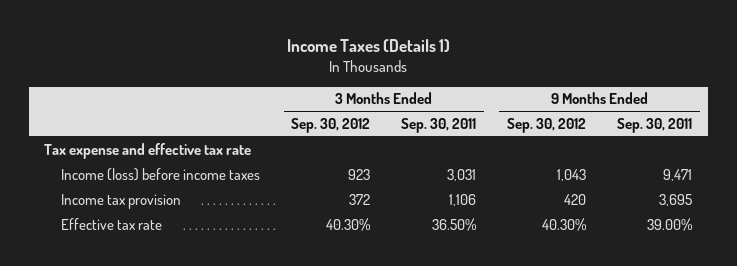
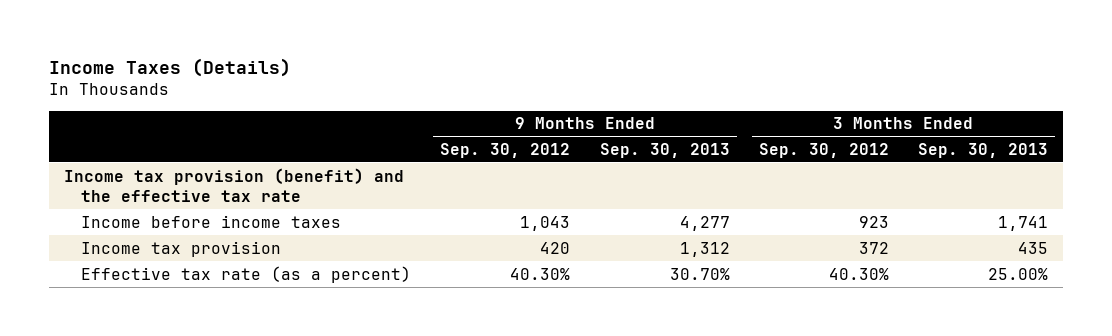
[287,38,451,52] Income Taxes (Details 1) -> [49,57,292,77] Income Taxes (Details)
[401,118,477,134] Sep. 30, 2011 -> none
[617,118,693,134] Sep. 30, 2011 -> none
none -> [599,142,730,158] Sep. 30, 2013
none -> [917,142,1048,158] Sep. 30, 2013
[44,142,252,159] Tax expense and effective tax rate -> [64,167,405,202] Income tax provision (benefit) and the effective tax rate
[61,167,261,181] Income (loss) before income taxes -> [81,214,342,228] Income before income taxes
[61,217,163,230] Effective tax rate -> [81,265,412,283] Effective tax rate (as a percent)

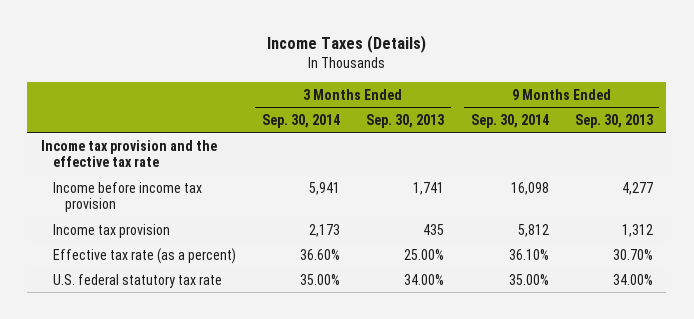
[440,142,571,158] Sep. 30, 2012 -> none
[758,142,889,158] Sep. 30, 2012 -> none
none -> [261,113,340,128] Sep. 30, 2014
none -> [470,113,549,128] Sep. 30, 2014
[64,167,405,202] Income tax provision (benefit) and the effective tax rate -> [40,139,217,168] Income tax provision and the effective tax rate
[81,214,342,228] Income before income taxes -> [52,181,202,213] Income before income tax provision
none -> [52,273,222,288] U.S. federal statutory tax rate

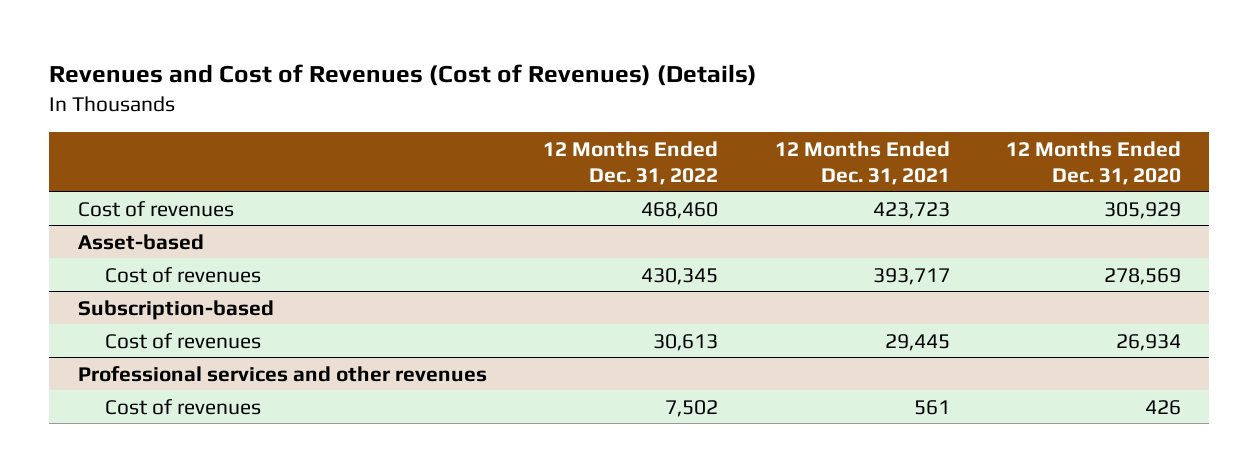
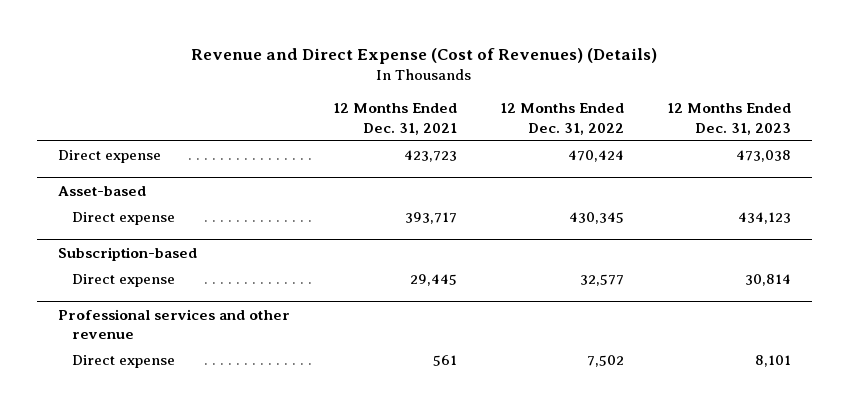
[49,64,758,87] Revenues and Cost of Revenues (Cost of Revenues) (Details) -> [191,48,658,65] Revenue and Direct Expense (Cost of Revenues) (Details)
[1005,140,1181,185] 12 Months Ended Dec. 31, 2020 -> none
none -> [666,103,791,135] 12 Months Ended Dec. 31, 2023
[77,200,234,217] Cost of revenues -> none
none -> [58,150,162,164] Direct expense
[105,266,262,283] Cost of revenues -> [71,212,175,226] Direct expense
[105,332,262,349] Cost of revenues -> none
none -> [71,274,175,288] Direct expense
[77,365,487,382] Professional services and other revenues -> [58,308,291,340] Professional services and other revenue
[105,398,262,415] Cost of revenues -> [71,355,175,369] Direct expense

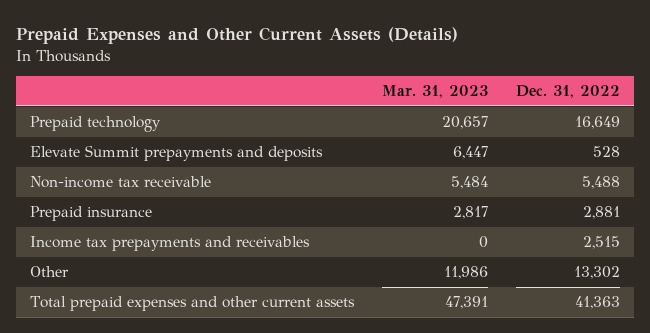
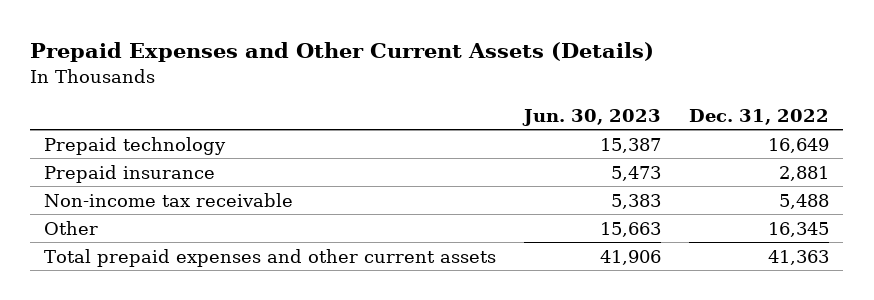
[382,85,489,99] Mar. 31, 2023 -> none
none -> [522,108,662,126] Jun. 30, 2023
[30,145,324,162] Elevate Summit prepayments and deposits -> none
[30,236,311,252] Income tax prepayments and receivables -> none
[30,176,212,189] Non-income tax receivable -> [44,192,294,207] Non-income tax receivable
[573,266,620,280] 13,302 -> [768,221,830,237] 16,345

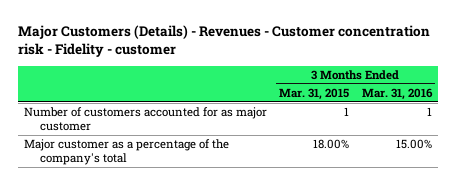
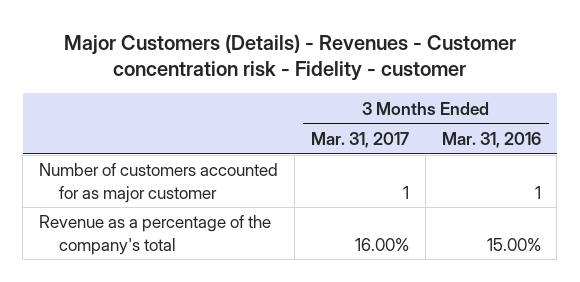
[279,87,350,100] Mar. 31, 2015 -> none
none -> [310,132,409,149] Mar. 31, 2017
[23,139,229,166] Major customer as a percentage of the company's total -> [39,215,272,255] Revenue as a percentage of the company's total

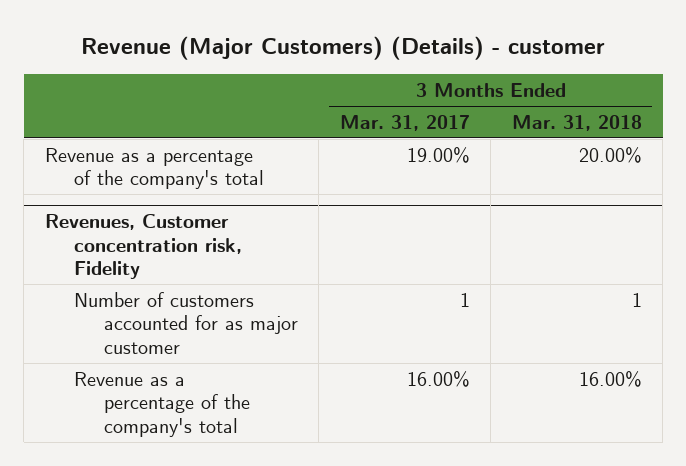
[63,33,516,82] Major Customers (Details) - Revenues - Customer concentration risk - Fidelity - customer -> [81,36,606,61] Revenue (Major Customers) (Details) - customer
[441,132,541,149] Mar. 31, 2016 -> none
none -> [511,114,642,131] Mar. 31, 2018
none -> [44,147,265,190] Revenue as a percentage of the company's total
none -> [44,214,243,280] Revenues, Customer concentration risk, Fidelity

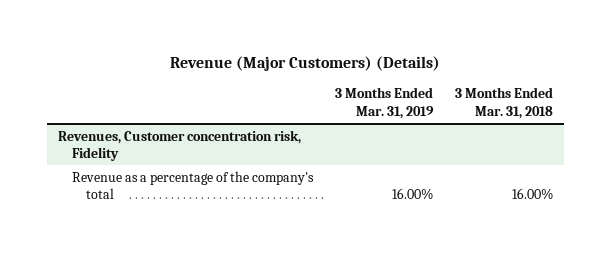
[81,36,606,61] Revenue (Major Customers) (Details) - customer -> [170,56,441,72] Revenue (Major Customers) (Details)
[339,114,470,131] Mar. 31, 2017 -> none
none -> [334,87,434,119] 3 Months Ended Mar. 31, 2019
[44,147,265,190] Revenue as a percentage of the company's total -> none
[74,291,298,354] Number of customers accounted for as major customer -> none

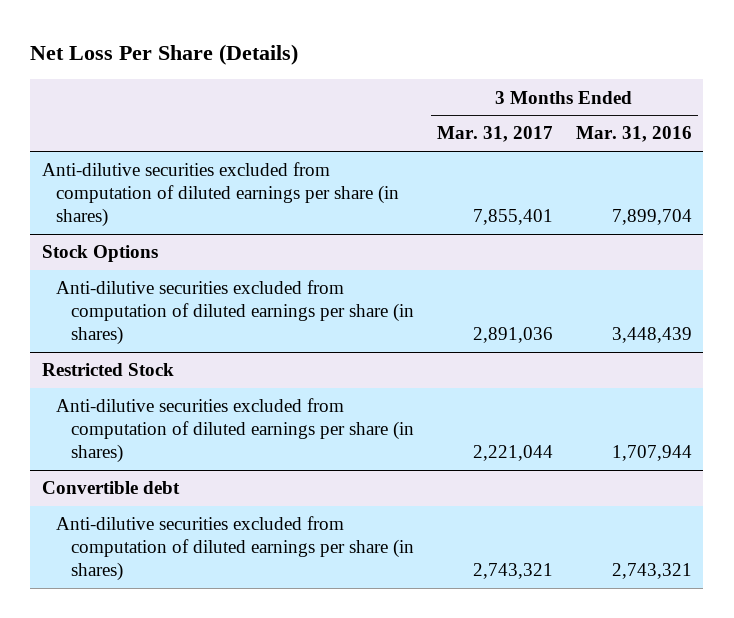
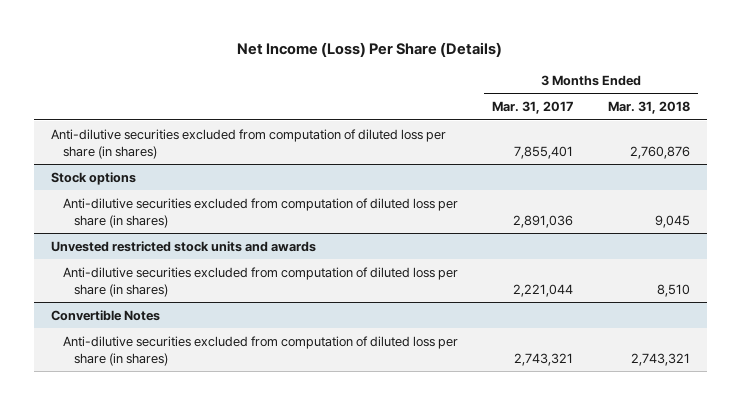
[30,44,299,66] Net Loss Per Share (Details) -> [237,42,503,58] Net Income (Loss) Per Share (Details)
[575,126,692,143] Mar. 31, 2016 -> none
none -> [607,101,690,115] Mar. 31, 2018
[41,162,400,227] Anti-dilutive securities excluded from computation of diluted earnings per share (in shares) -> [50,128,446,159] Anti-dilutive securities excluded from computation of diluted loss per share (in shares)
[41,245,158,263] Stock Options -> [50,171,136,185] Stock options
[56,280,414,345] Anti-dilutive securities excluded from computation of diluted earnings per share (in shares) -> [62,197,458,228] Anti-dilutive securities excluded from computation of diluted loss per share (in shares)
[41,363,174,377] Restricted Stock -> [50,240,316,252] Unvested restricted stock units and awards
[56,398,414,463] Anti-dilutive securities excluded from computation of diluted earnings per share (in shares) -> [62,266,458,297] Anti-dilutive securities excluded from computation of diluted loss per share (in shares)
[41,481,180,495] Convertible debt -> [50,309,160,321] Convertible Notes
[56,516,414,581] Anti-dilutive securities excluded from computation of diluted earnings per share (in shares) -> [62,335,458,366] Anti-dilutive securities excluded from computation of diluted loss per share (in shares)

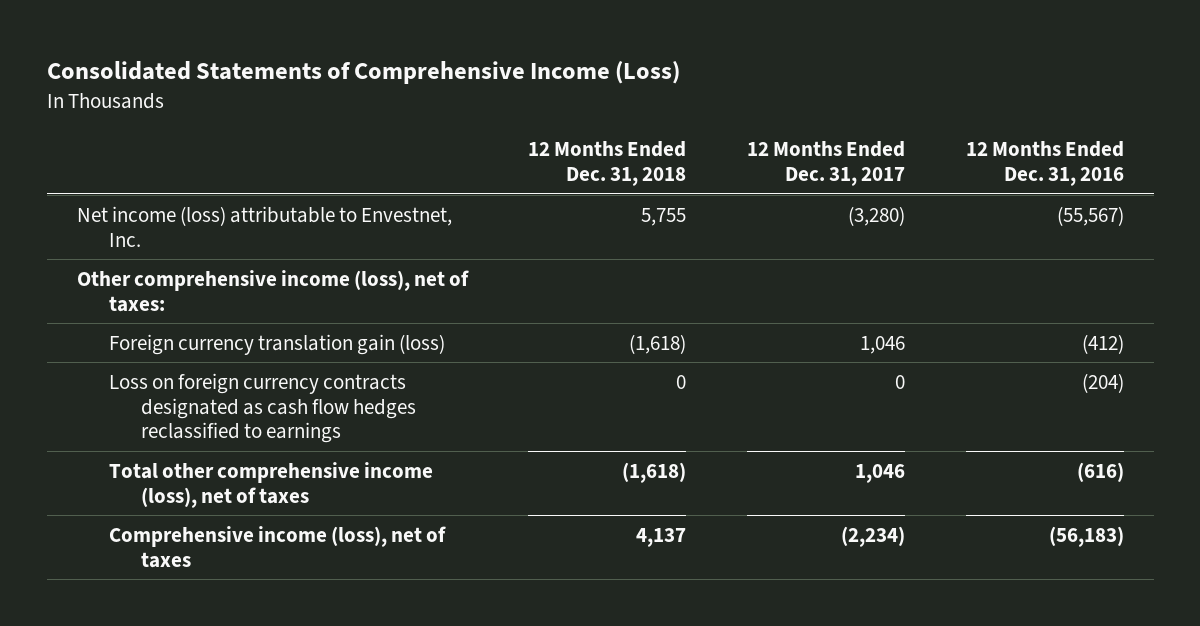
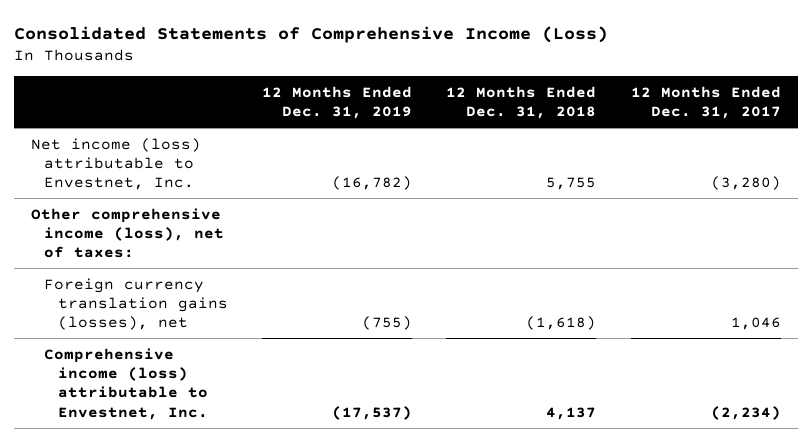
[965,141,1124,186] 12 Months Ended Dec. 31, 2016 -> none
none -> [262,85,413,120] 12 Months Ended Dec. 31, 2019
[108,372,416,444] Loss on foreign currency contracts designated as cash flow hedges reclassified to earnings -> none
[108,461,433,508] Total other comprehensive income (loss), net of taxes -> none
[108,333,445,355] Foreign currency translation gain (loss) -> [44,277,228,331] Foreign currency translation gains (losses), net
[108,525,446,568] Comprehensive income (loss), net of taxes -> [44,347,208,420] Comprehensive income (loss) attributable to Envestnet, Inc.

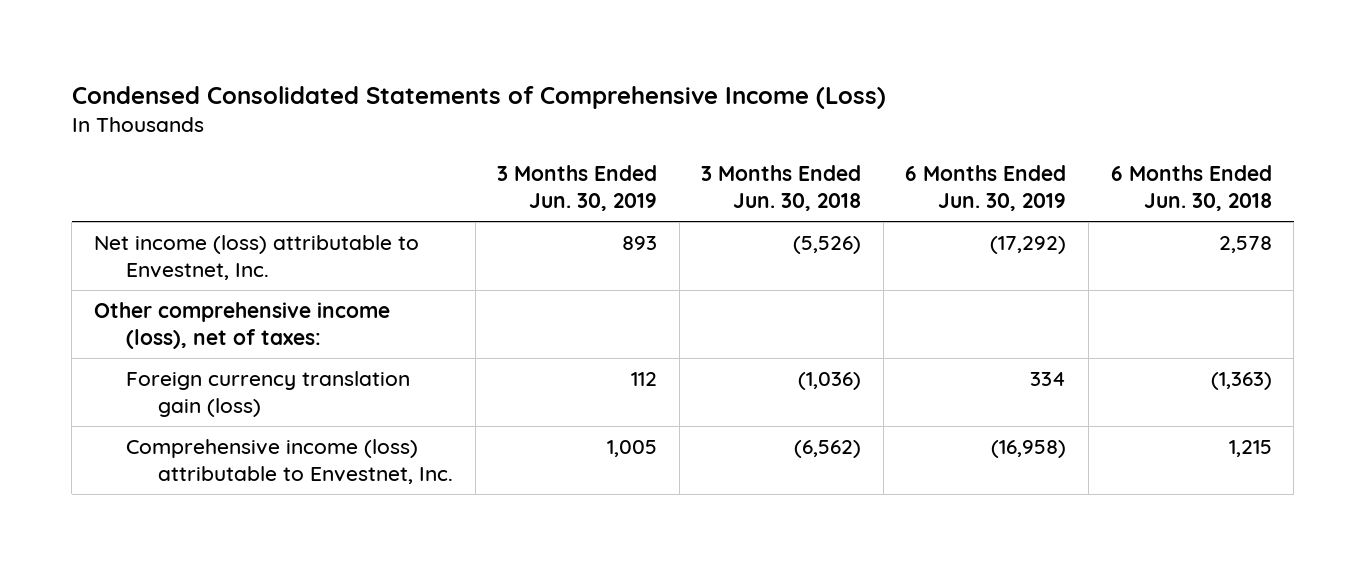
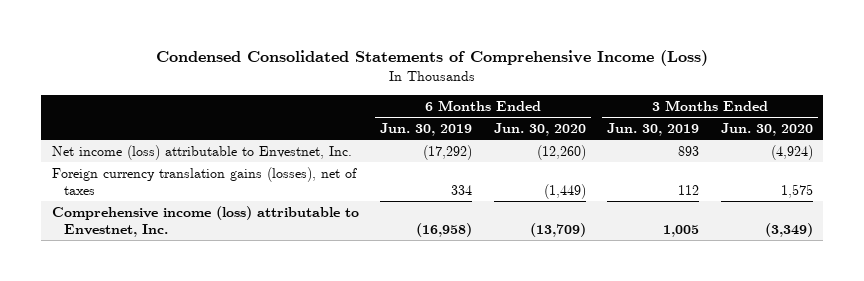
[701,165,862,211] 3 Months Ended Jun. 30, 2018 -> none
[1110,165,1272,211] 6 Months Ended Jun. 30, 2018 -> none
none -> [493,123,586,137] Jun. 30, 2020
none -> [720,123,813,137] Jun. 30, 2020
[93,302,390,349] Other comprehensive income (loss), net of taxes: -> none
[126,371,411,417] Foreign currency translation gain (loss) -> [51,166,357,196] Foreign currency translation gains (losses), net of taxes

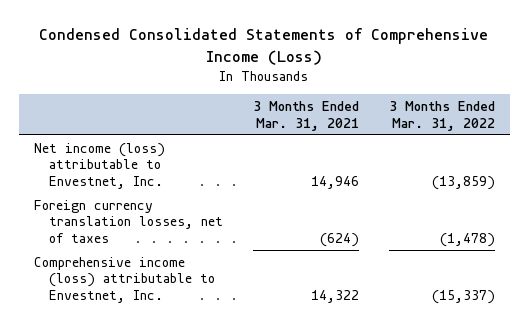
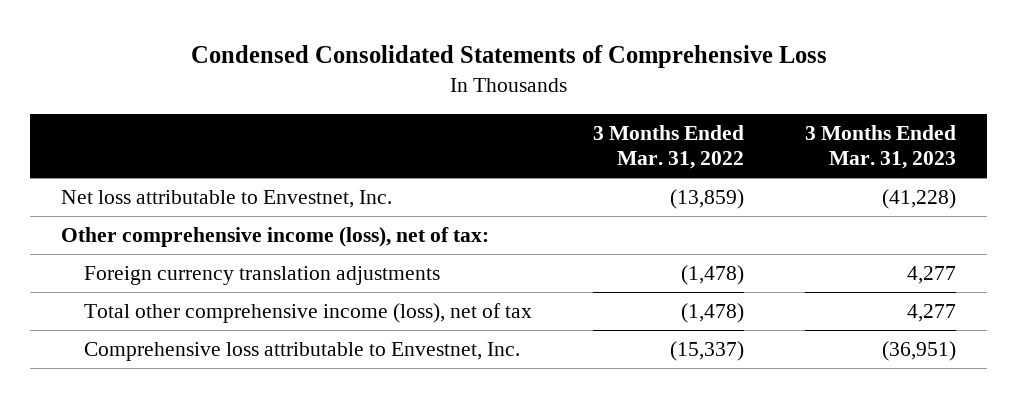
[39,28,489,65] Condensed Consolidated Statements of Comprehensive Income (Loss) -> [190,45,827,69] Condensed Consolidated Statements of Comprehensive Loss
[253,101,360,131] 3 Months Ended Mar. 31, 2021 -> none
none -> [805,124,957,169] 3 Months Ended Mar. 31, 2023
[33,142,165,189] Net income (loss) attributable to Envestnet, Inc. -> [60,190,392,209] Net loss attributable to Envestnet, Inc.
none -> [60,227,489,248] Other comprehensive income (loss), net of tax:
[33,199,224,243] Foreign currency translation losses, net of taxes -> [83,266,440,286] Foreign currency translation adjustments
none -> [83,303,532,324] Total other comprehensive income (loss), net of tax
[33,256,216,303] Comprehensive income (loss) attributable to Envestnet, Inc. -> [83,342,520,362] Comprehensive loss attributable to Envestnet, Inc.

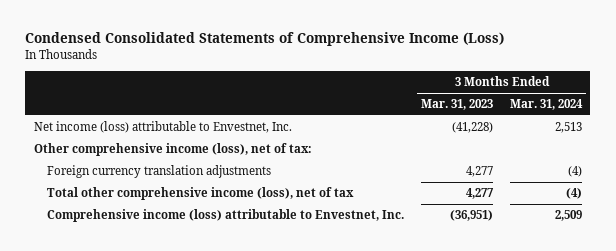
[190,45,827,69] Condensed Consolidated Statements of Comprehensive Loss -> [25,32,505,47] Condensed Consolidated Statements of Comprehensive Income (Loss)
[592,124,744,169] 3 Months Ended Mar. 31, 2022 -> none
none -> [510,99,584,111] Mar. 31, 2024
[60,190,392,209] Net loss attributable to Envestnet, Inc. -> [33,121,292,134] Net income (loss) attributable to Envestnet, Inc.
[83,342,520,362] Comprehensive loss attributable to Envestnet, Inc. -> [47,209,405,223] Comprehensive income (loss) attributable to Envestnet, Inc.

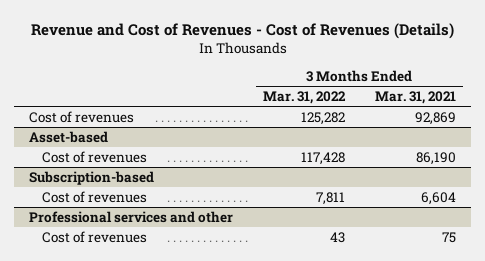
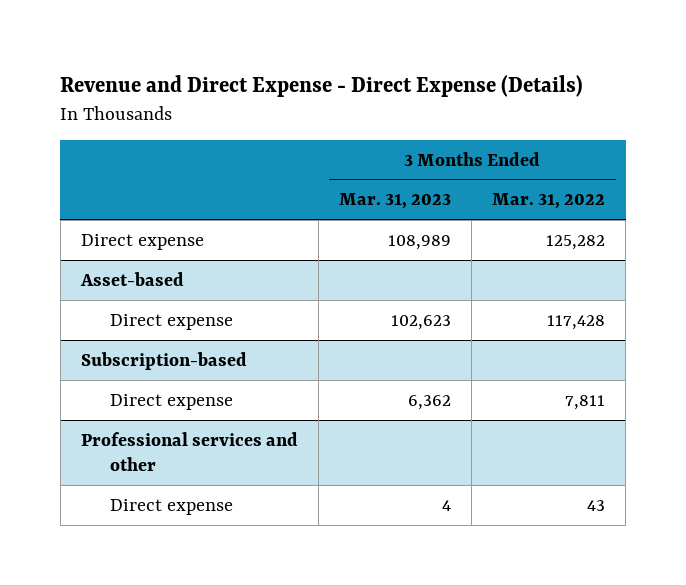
[30,23,454,40] Revenue and Cost of Revenues - Cost of Revenues (Details) -> [60,75,584,98] Revenue and Direct Expense - Direct Expense (Details)
[374,90,456,104] Mar. 31, 2021 -> none
none -> [339,193,452,210] Mar. 31, 2023
[29,110,135,123] Cost of revenues -> [80,233,204,250] Direct expense
[41,150,147,163] Cost of revenues -> [109,313,233,330] Direct expense
[41,190,147,203] Cost of revenues -> [109,393,233,410] Direct expense
[41,230,147,243] Cost of revenues -> [109,498,233,515] Direct expense

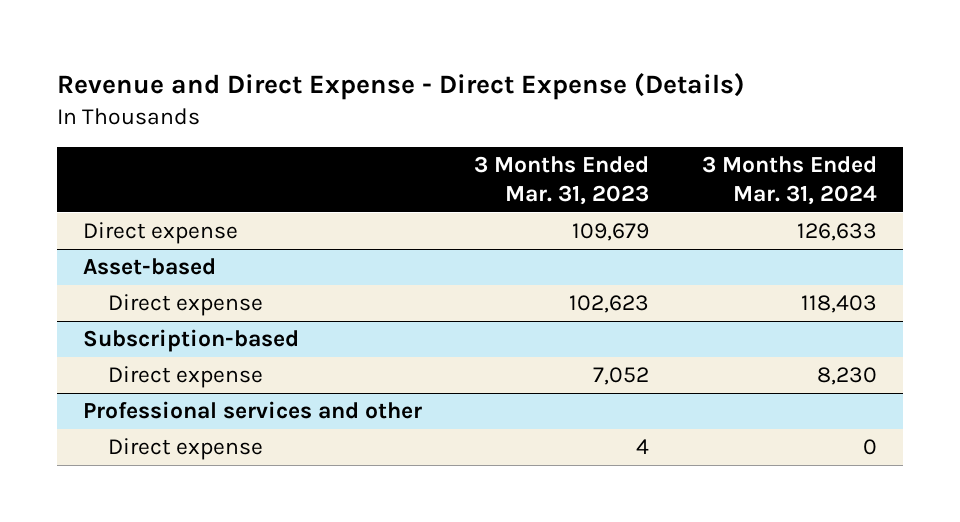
[492,193,606,210] Mar. 31, 2022 -> none
none -> [701,156,877,206] 3 Months Ended Mar. 31, 2024
[388,234,452,250] 108,989 -> [572,223,650,242] 109,679
[408,394,452,410] 6,362 -> [593,367,650,386] 7,052

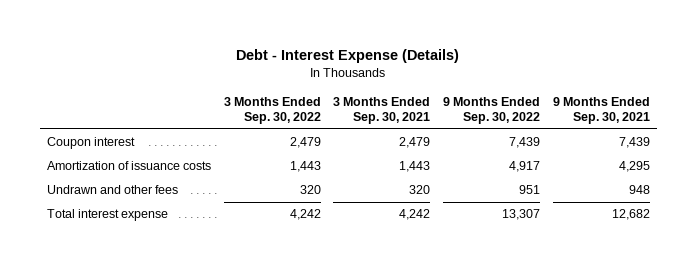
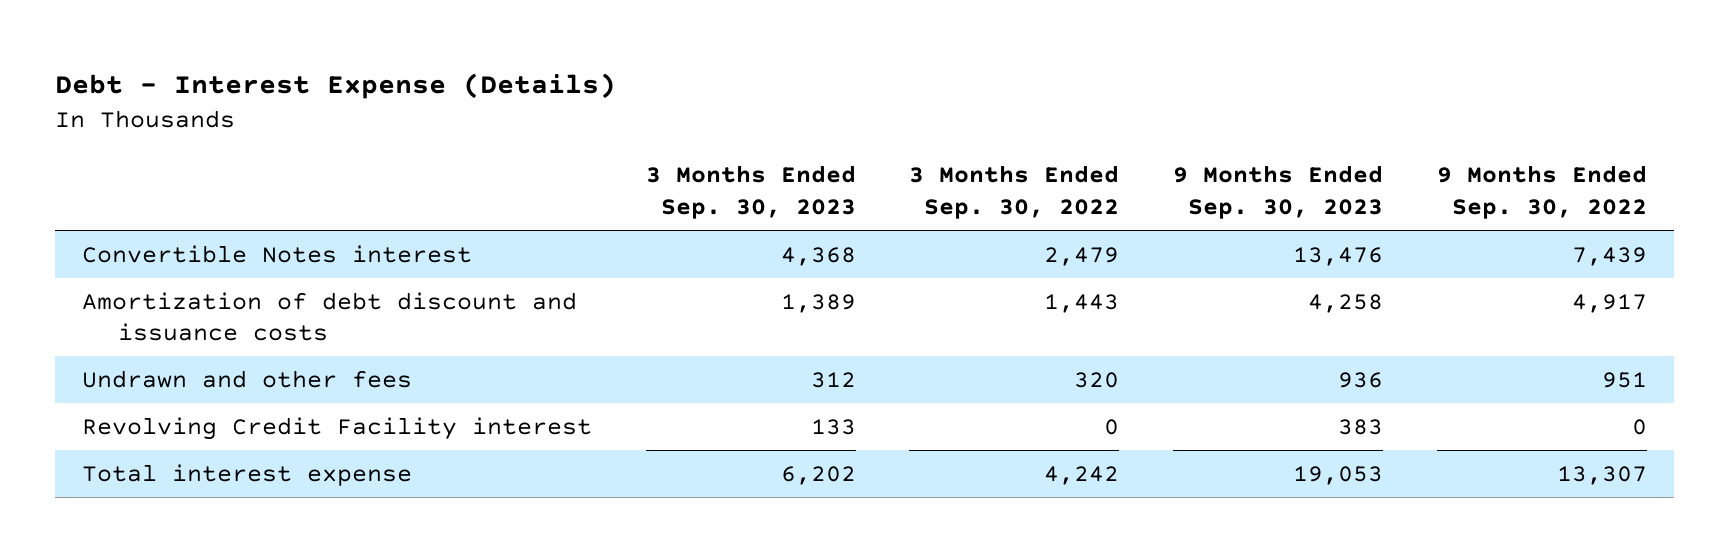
[333,97,431,125] 3 Months Ended Sep. 30, 2021 -> none
[553,97,651,125] 9 Months Ended Sep. 30, 2021 -> none
none -> [645,165,856,220] 3 Months Ended Sep. 30, 2023
none -> [1173,165,1384,220] 9 Months Ended Sep. 30, 2023
[46,137,135,150] Coupon interest -> [81,244,472,263] Convertible Notes interest
[46,161,211,171] Amortization of issuance costs -> [81,291,577,342] Amortization of debt discount and issuance costs
none -> [81,416,592,440] Revolving Credit Facility interest

